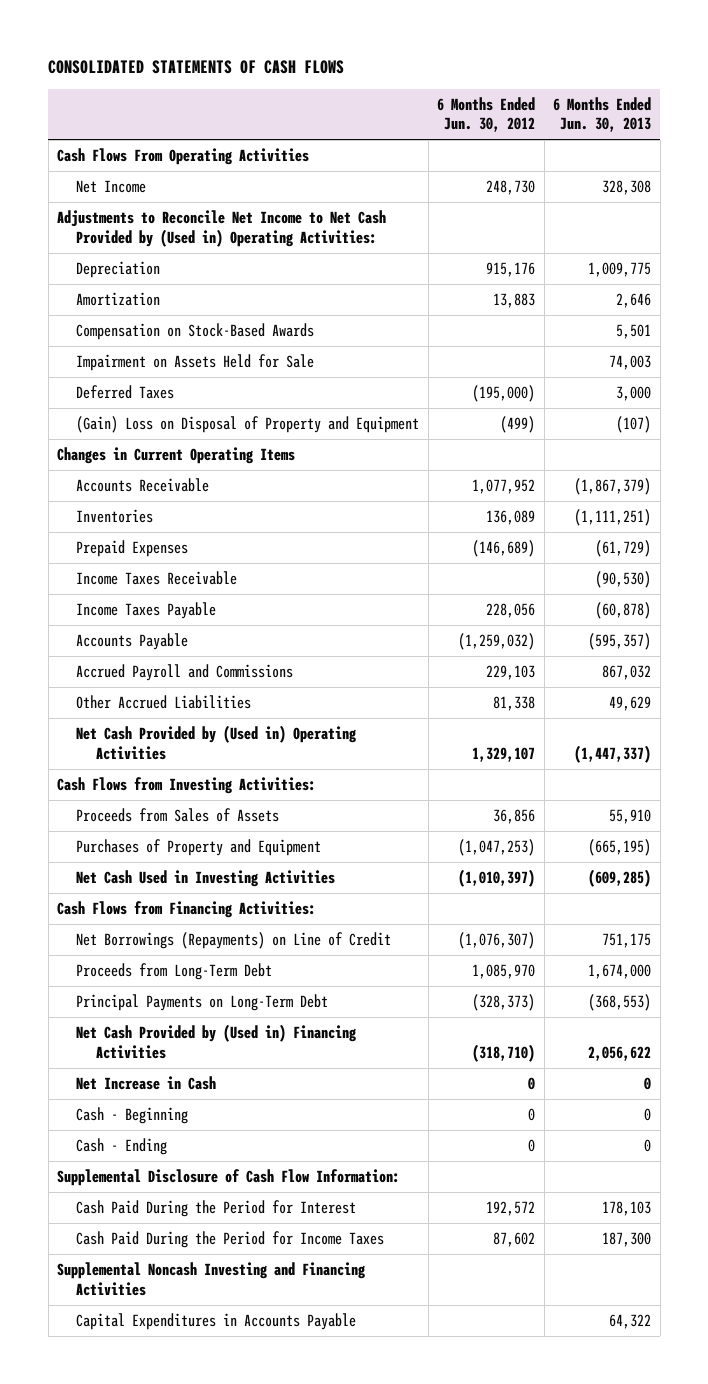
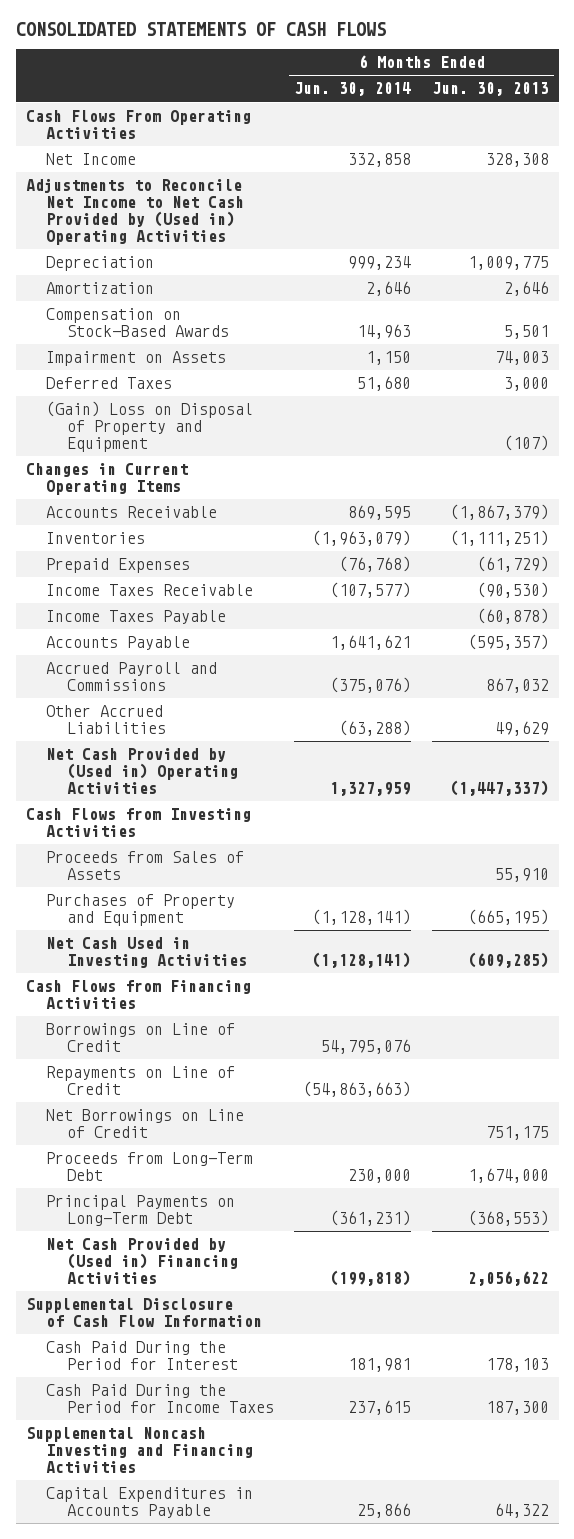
[437,96,536,133] 6 Months Ended Jun. 30, 2012 -> none
none -> [294,82,412,97] Jun. 30, 2014
[57,210,387,247] Adjustments to Reconcile Net Income to Net Cash Provided by (Used in) Operating Activities: -> [25,178,245,246] Adjustments to Reconcile Net Income to Net Cash Provided by (Used in) Operating Activities
[76,354,315,372] Impairment on Assets Held for Sale -> [46,351,227,367] Impairment on Assets
[57,777,317,795] Cash Flows from Investing Activities: -> [25,808,251,838] Cash Flows from Investing Activities
[57,901,317,919] Cash Flows from Financing Activities: -> [25,980,251,1010] Cash Flows from Financing Activities
none -> [46,1023,236,1053] Borrowings on Line of Credit
none -> [46,1066,236,1096] Repayments on Line of Credit
[76,932,392,950] Net Borrowings (Repayments) on Line of Credit -> [46,1109,245,1139] Net Borrowings on Line of Credit
[76,1076,217,1091] Net Increase in Cash -> none
[76,1107,189,1125] Cash - Beginning -> none
[76,1138,168,1156] Cash - Ending -> none
[57,1169,401,1187] Supplemental Disclosure of Cash Flow Information: -> [25,1298,263,1328] Supplemental Disclosure of Cash Flow Information

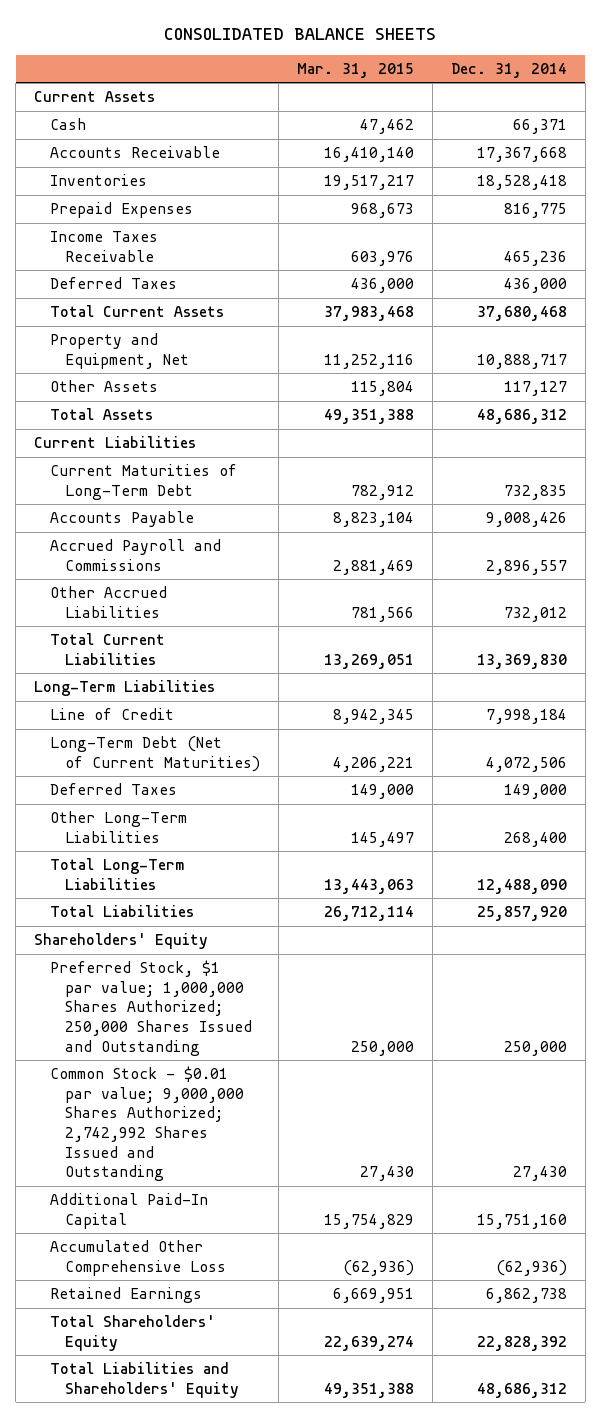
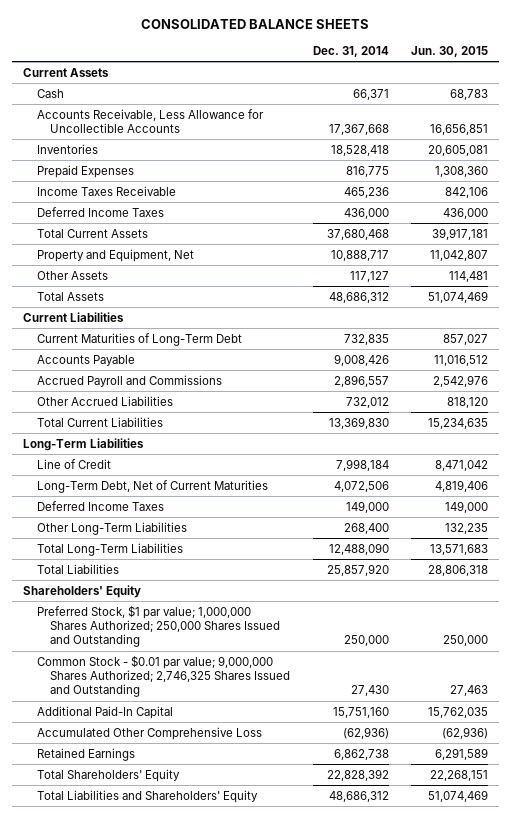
[296,62,414,78] Mar. 31, 2015 -> none
none -> [410,45,488,57] Jun. 30, 2015
[49,146,220,159] Accounts Receivable -> [36,108,264,133] Accounts Receivable, Less Allowance for Uncollectible Accounts
[49,277,177,290] Deferred Taxes -> [36,206,164,217] Deferred Income Taxes
[49,736,260,772] Long-Term Debt (Net of Current Maturities) -> [36,479,268,493] Long-Term Debt, Net of Current Maturities
[49,783,177,796] Deferred Taxes -> [36,500,164,511] Deferred Income Taxes
[49,1066,244,1182] Common Stock - $0.01 par value; 9,000,000 Shares Authorized; 2,742,992 Shares Issued and Outstanding -> [36,654,291,698] Common Stock - $0.01 par value; 9,000,000 Shares Authorized; 2,746,325 Shares Issued and Outstanding

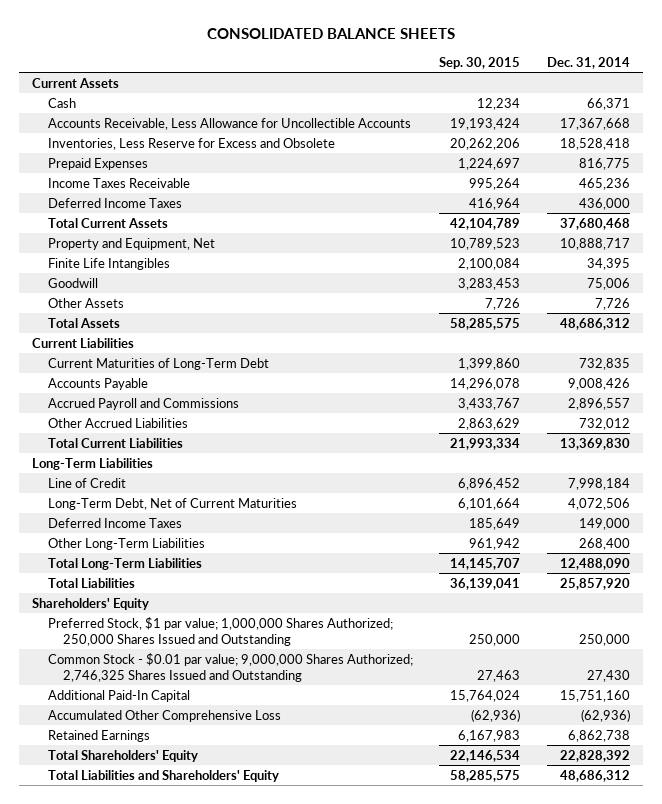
[410,45,488,57] Jun. 30, 2015 -> none
none -> [439,56,521,69] Sep. 30, 2015
[36,143,98,154] Inventories -> [47,137,335,150] Inventories, Less Reserve for Excess and Obsolete
none -> [47,257,170,270] Finite Life Intangibles
none -> [47,277,98,288] Goodwill
[349,270,389,282] 117,127 -> [594,297,630,310] 7,726

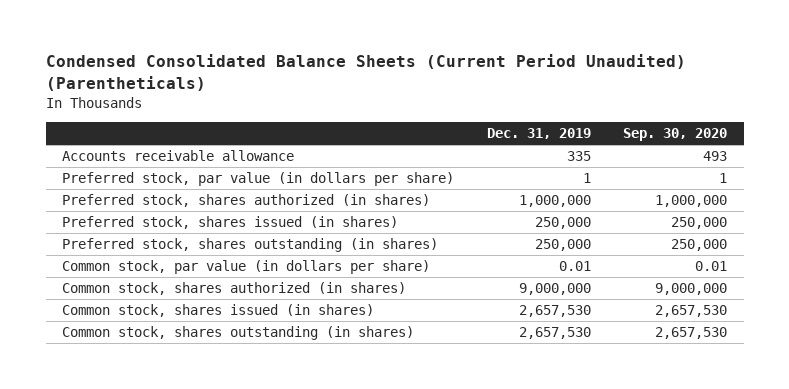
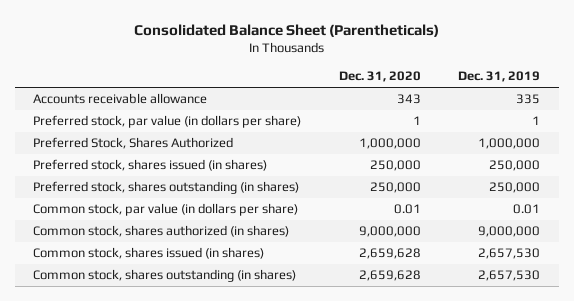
[45,54,686,92] Condensed Consolidated Balance Sheets (Current Period Unaudited) (Parentheticals) -> [133,23,439,37] Consolidated Balance Sheet (Parentheticals)
[623,128,728,142] Sep. 30, 2020 -> none
none -> [338,71,421,83] Dec. 31, 2020
[61,194,430,208] Preferred stock, shares authorized (in shares) -> [33,137,234,150] Preferred Stock, Shares Authorized

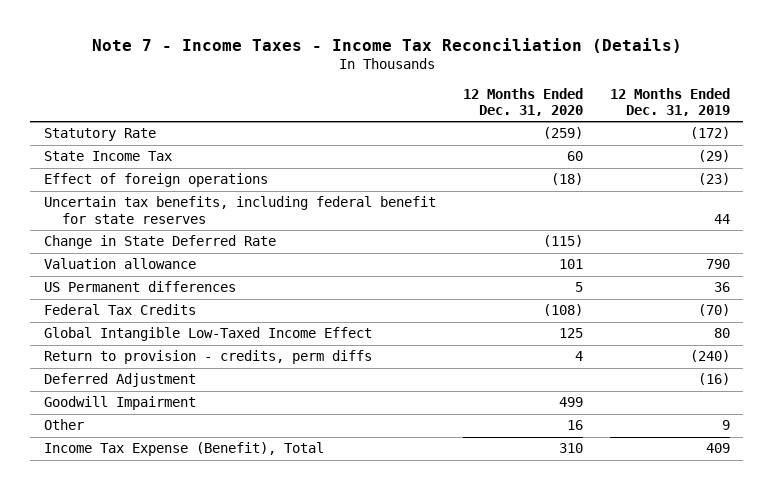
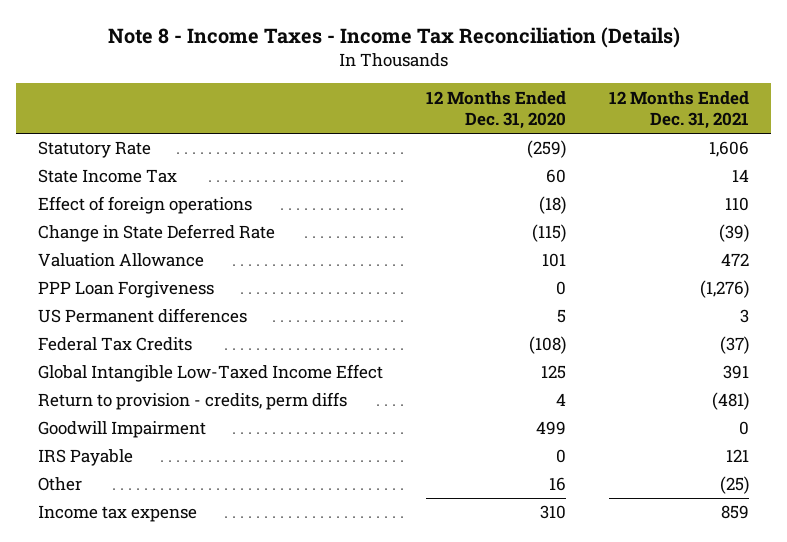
[91,37,682,53] Note 7 - Income Taxes - Income Tax Reconciliation (Details) -> [107,26,680,48] Note 8 - Income Taxes - Income Tax Reconciliation (Details)
[609,87,730,116] 12 Months Ended Dec. 31, 2019 -> none
none -> [609,90,750,130] 12 Months Ended Dec. 31, 2021
[43,196,436,224] Uncertain tax benefits, including federal benefit for state reserves -> none
[43,258,196,270] Valuation allowance -> [37,253,204,268] Valuation Allowance
none -> [37,281,214,299] PPP Loan Forgiveness
[43,373,196,388] Deferred Adjustment -> none
none -> [37,449,133,467] IRS Payable
[43,442,324,457] Income Tax Expense (Benefit), Total -> [37,505,197,523] Income tax expense

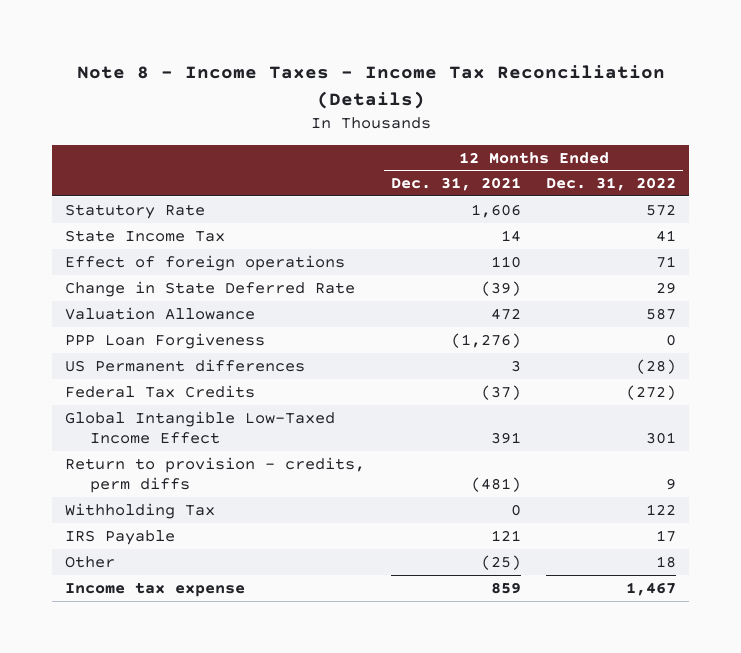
[426,90,567,130] 12 Months Ended Dec. 31, 2020 -> none
none -> [546,177,677,192] Dec. 31, 2022
[37,421,206,439] Goodwill Impairment -> [64,502,215,519] Withholding Tax

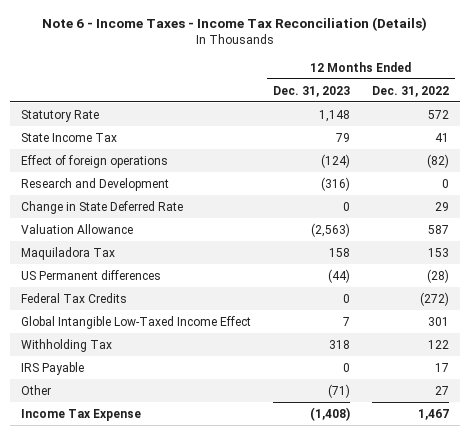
[76,65,665,109] Note 8 - Income Taxes - Income Tax Reconciliation (Details) -> [41,17,427,32] Note 6 - Income Taxes - Income Tax Reconciliation (Details)
[390,177,521,192] Dec. 31, 2021 -> none
none -> [272,85,350,97] Dec. 31, 2023
[656,255,677,268] 71 -> [426,153,449,168] (82)
none -> [20,177,169,191] Research and Development
[64,332,265,349] PPP Loan Forgiveness -> none
none -> [20,246,115,260] Maquiladora Tax
[64,456,365,493] Return to provision - credits, perm diffs -> none
[656,555,677,568] 18 -> [434,385,449,395] 27
[64,581,245,597] Income tax expense -> [20,408,141,421] Income Tax Expense

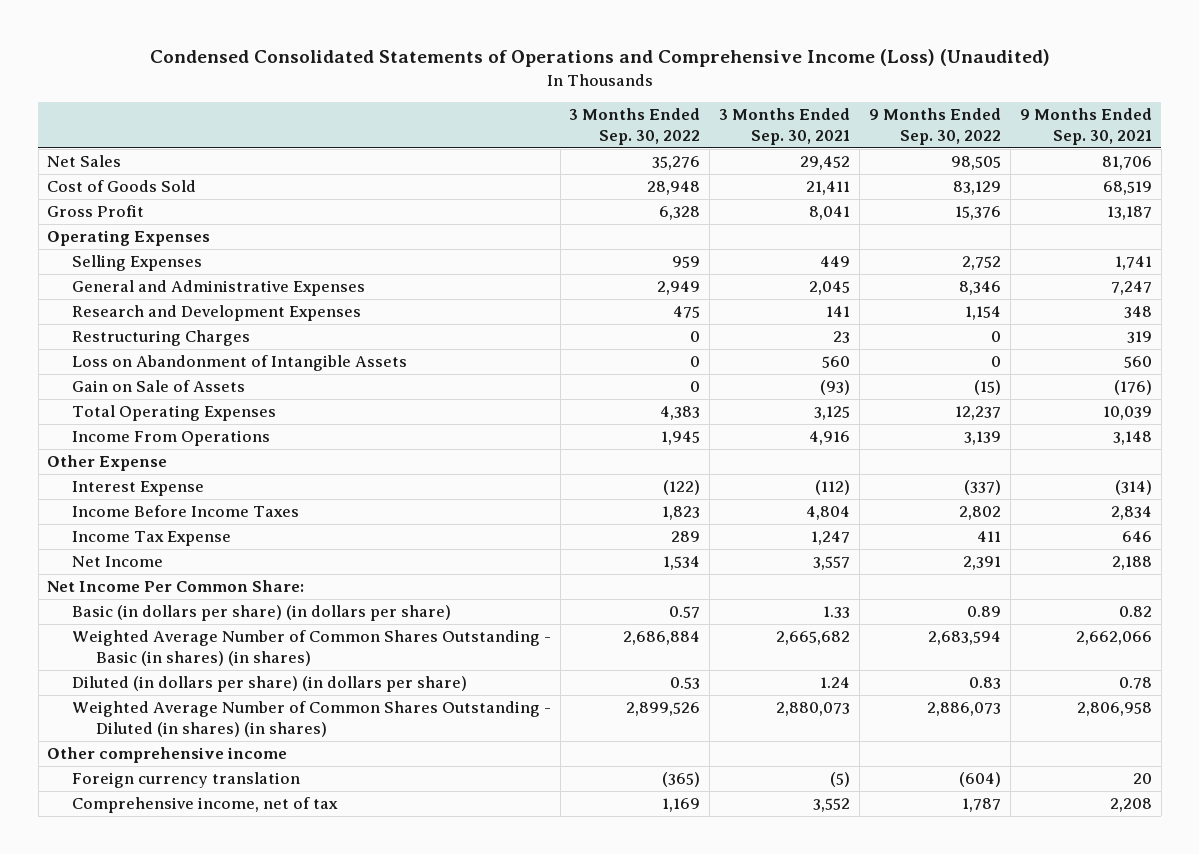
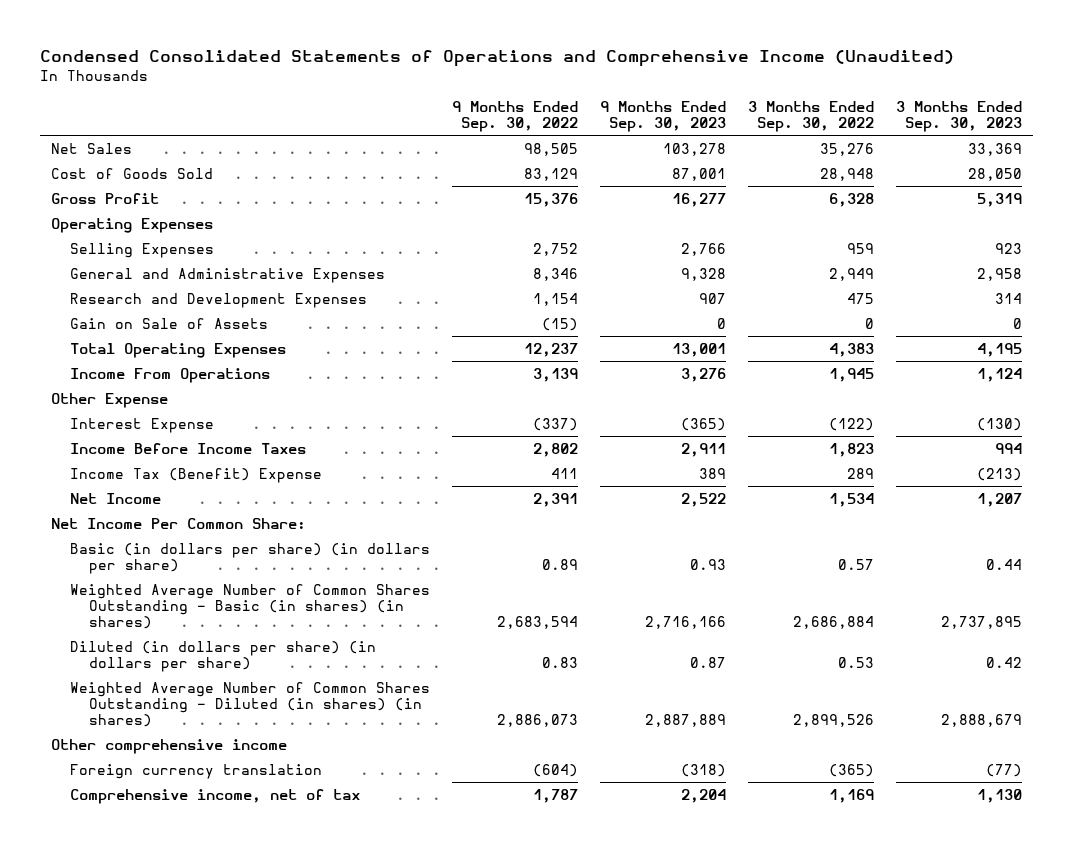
[149,49,1050,68] Condensed Consolidated Statements of Operations and Comprehensive Income (Loss) (Unaudited) -> [40,49,955,67] Condensed Consolidated Statements of Operations and Comprehensive Income (Unaudited)
[719,108,851,145] 3 Months Ended Sep. 30, 2021 -> none
[1019,108,1152,145] 9 Months Ended Sep. 30, 2021 -> none
none -> [600,101,727,133] 9 Months Ended Sep. 30, 2023
none -> [895,101,1022,133] 3 Months Ended Sep. 30, 2023
[71,330,250,347] Restructuring Charges -> none
[71,355,407,372] Loss on Abandonment of Intangible Assets -> none
[71,531,231,547] Income Tax Expense -> [70,467,323,483] Income Tax (Benefit) Expense

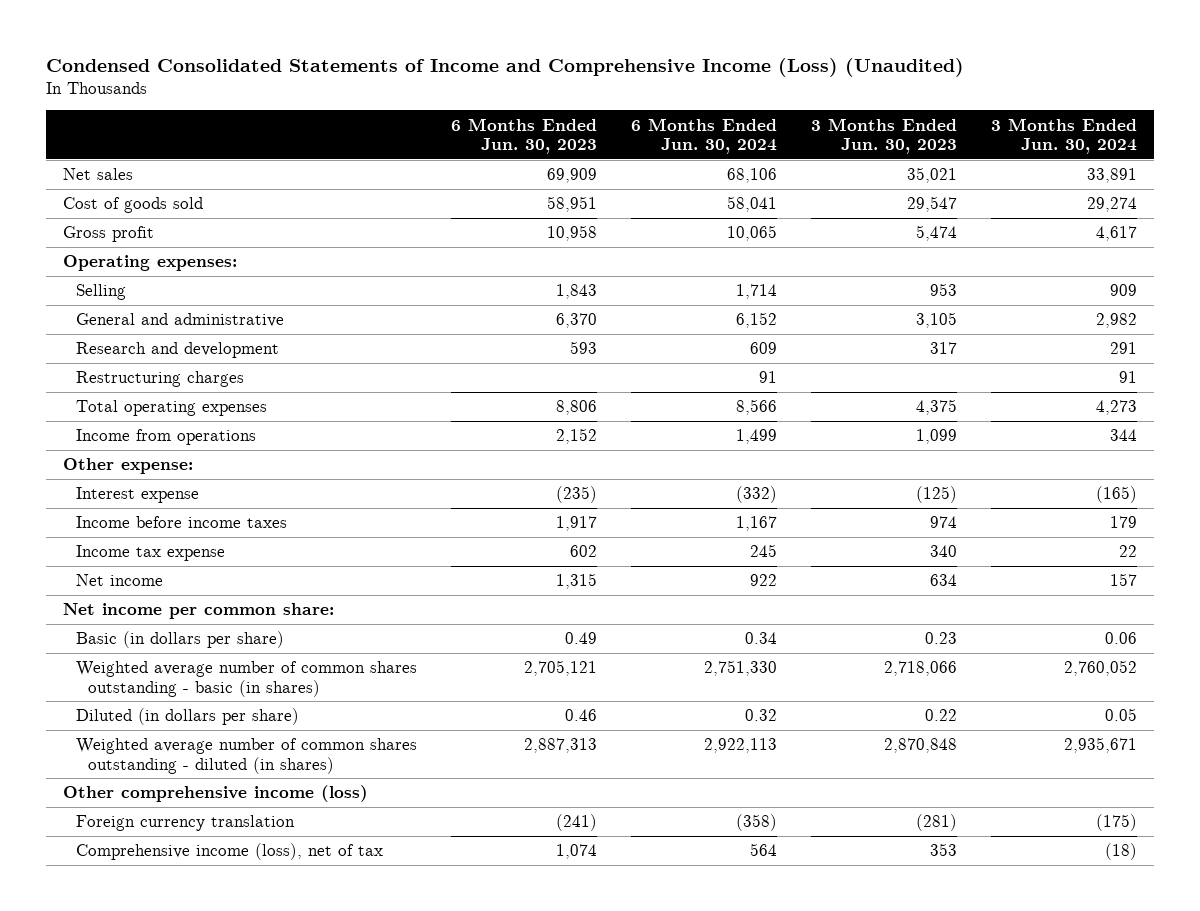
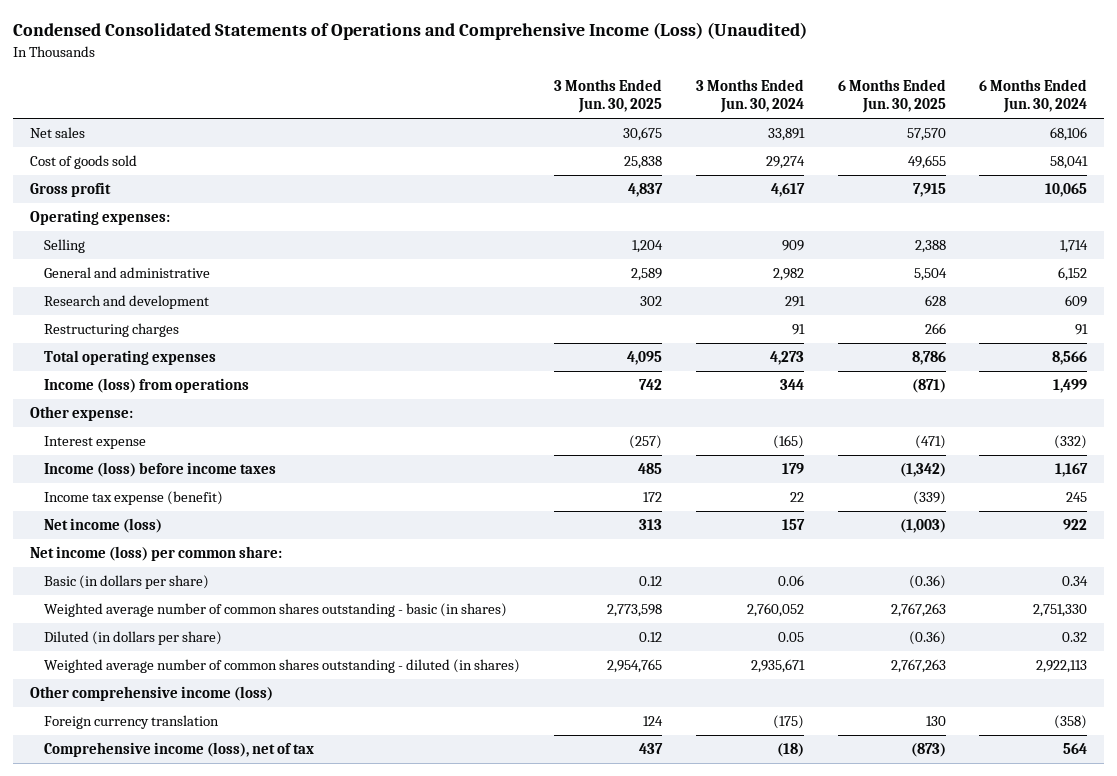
[46,57,965,77] Condensed Consolidated Statements of Income and Comprehensive Income (Loss) (Unaudited) -> [12,22,807,41] Condensed Consolidated Statements of Operations and Comprehensive Income (Loss) (Unaudited)
[450,117,597,154] 6 Months Ended Jun. 30, 2023 -> none
[810,117,957,154] 3 Months Ended Jun. 30, 2023 -> none
none -> [553,78,662,114] 3 Months Ended Jun. 30, 2025
none -> [837,78,946,114] 6 Months Ended Jun. 30, 2025
[75,429,256,446] Income from operations -> [44,377,250,393] Income (loss) from operations
[75,516,287,529] Income before income taxes -> [44,461,277,477] Income (loss) before income taxes
[75,545,225,562] Income tax expense -> [44,490,224,505] Income tax expense (benefit)
[75,574,163,587] Net income -> [44,517,163,533] Net income (loss)
[63,603,335,620] Net income per common share: -> [29,545,282,561] Net income (loss) per common share:

